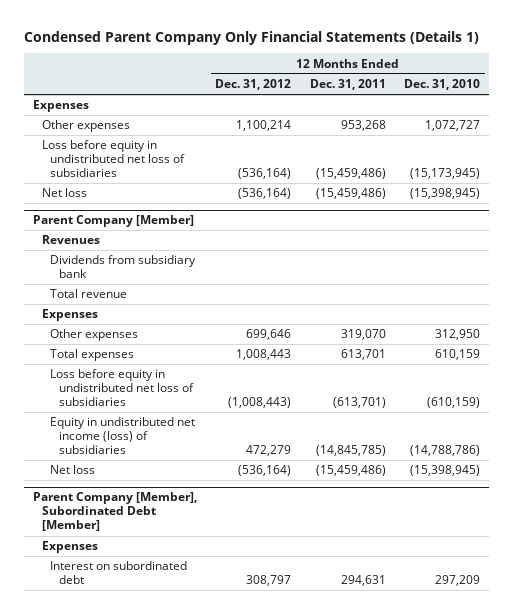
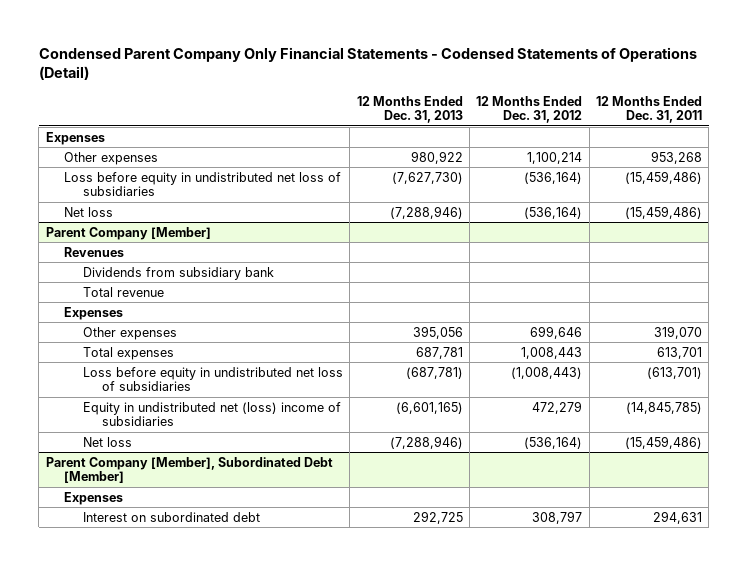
[23,30,479,45] Condensed Parent Company Only Financial Statements (Details 1) -> [38,46,697,81] Condensed Parent Company Only Financial Statements - Codensed Statements of Operations (Detail)
[403,78,480,90] Dec. 31, 2010 -> none
none -> [356,95,463,124] 12 Months Ended Dec. 31, 2013
[50,417,196,455] Equity in undistributed net income (loss) of subsidiaries -> [83,401,342,427] Equity in undistributed net (loss) income of subsidiaries

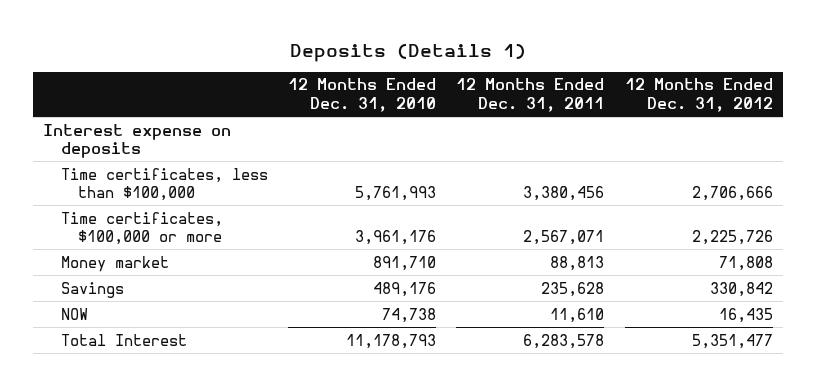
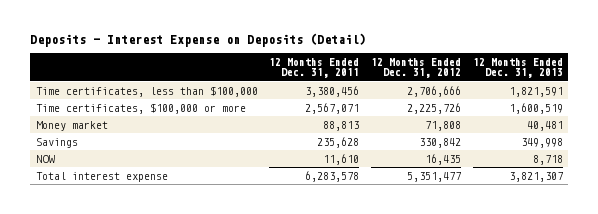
[289,42,526,62] Deposits (Details 1) -> [30,32,367,47] Deposits - Interest Expense on Deposits (Detail)
[288,78,437,113] 12 Months Ended Dec. 31, 2010 -> none
none -> [472,57,563,79] 12 Months Ended Dec. 31, 2013
[43,123,232,159] Interest expense on deposits -> none
[60,333,187,346] Total Interest -> [35,171,168,182] Total interest expense

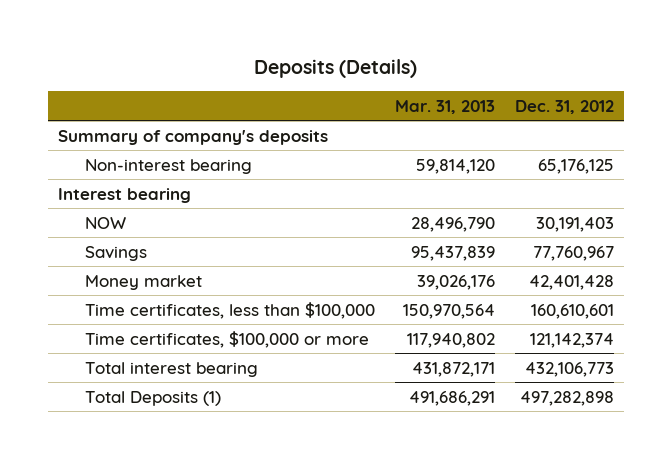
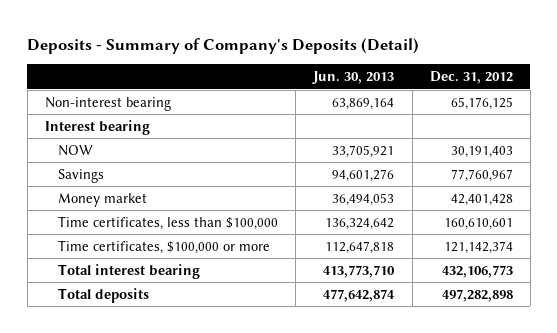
[253,59,417,79] Deposits (Details) -> [27,37,420,54] Deposits - Summary of Company's Deposits (Detail)
[394,99,495,114] Mar. 31, 2013 -> none
none -> [312,71,395,85] Jun. 30, 2013
[57,129,328,145] Summary of company's deposits -> none
[84,390,221,406] Total Deposits (1) -> [58,287,150,303] Total deposits

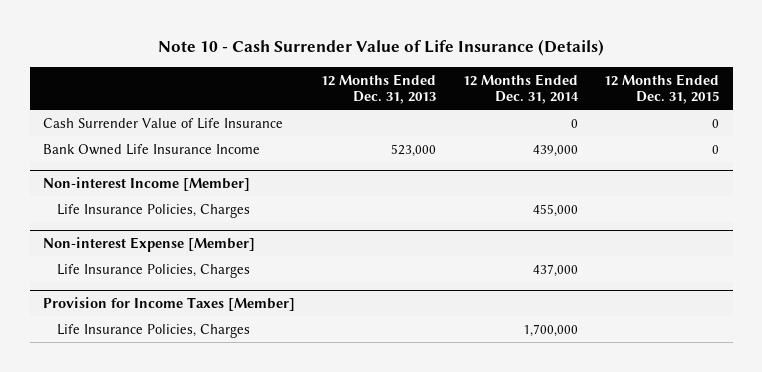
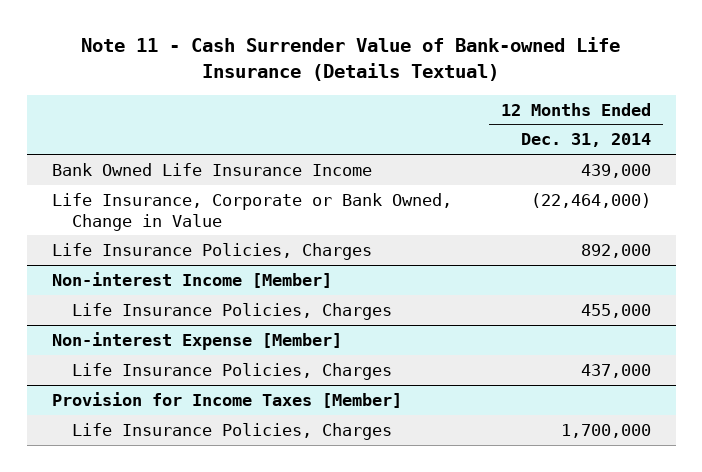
[158,39,605,57] Note 10 - Cash Surrender Value of Life Insurance (Details) -> [81,37,621,82] Note 11 - Cash Surrender Value of Bank-owned Life Insurance (Details Textual)
[321,73,437,105] 12 Months Ended Dec. 31, 2013 -> none
[604,73,720,105] 12 Months Ended Dec. 31, 2015 -> none
[43,117,284,129] Cash Surrender Value of Life Insurance -> none
none -> [51,192,452,231] Life Insurance, Corporate or Bank Owned, Change in Value
none -> [51,242,372,260] Life Insurance Policies, Charges

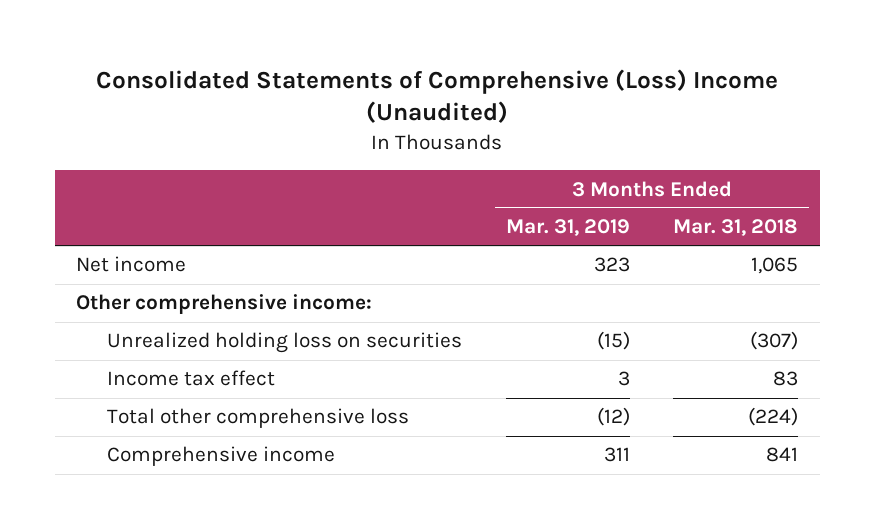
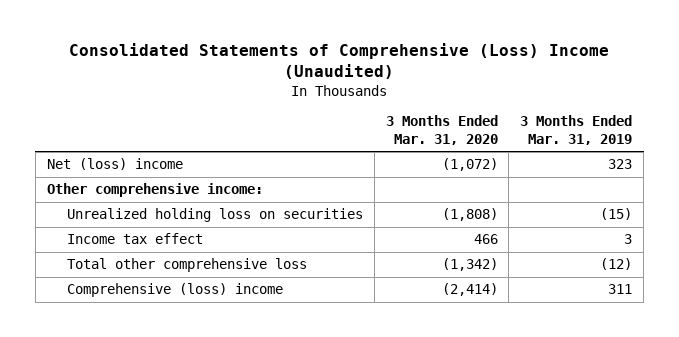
[673,219,799,237] Mar. 31, 2018 -> none
none -> [385,115,498,145] 3 Months Ended Mar. 31, 2020
[76,256,187,273] Net income -> [46,158,183,171] Net (loss) income
[106,446,335,467] Comprehensive income -> [67,283,284,298] Comprehensive (loss) income

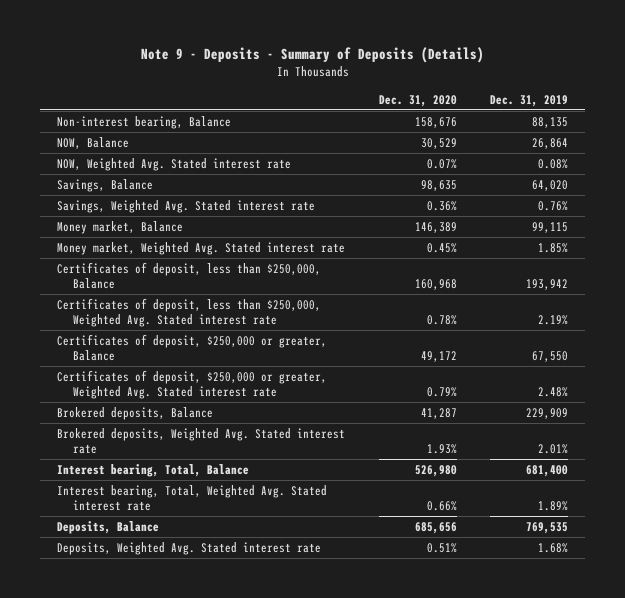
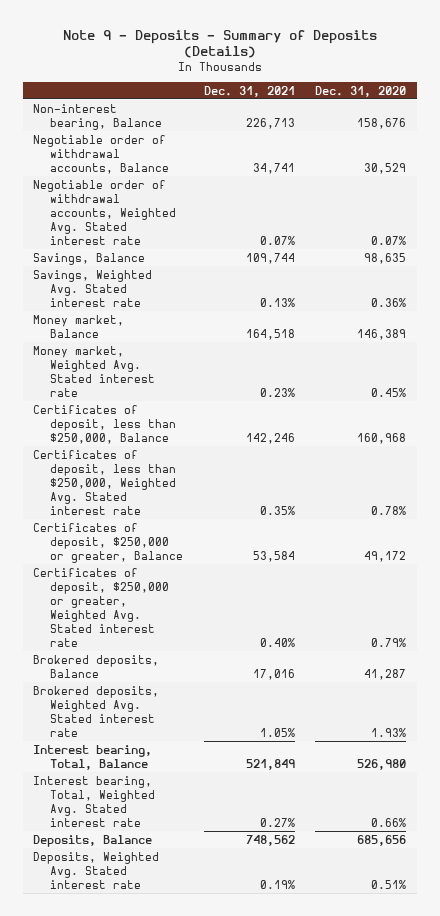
[490,94,569,107] Dec. 31, 2019 -> none
none -> [203,85,295,97] Dec. 31, 2021
[56,136,129,149] NOW, Balance -> [33,134,169,174] Negotiable order of withdrawal accounts, Balance
[56,157,291,171] NOW, Weighted Avg. Stated interest rate -> [33,179,176,245] Negotiable order of withdrawal accounts, Weighted Avg. Stated interest rate

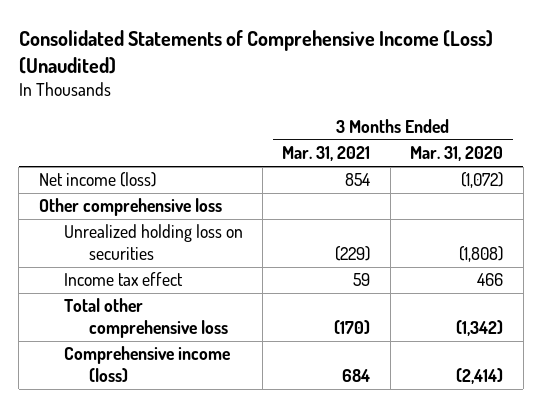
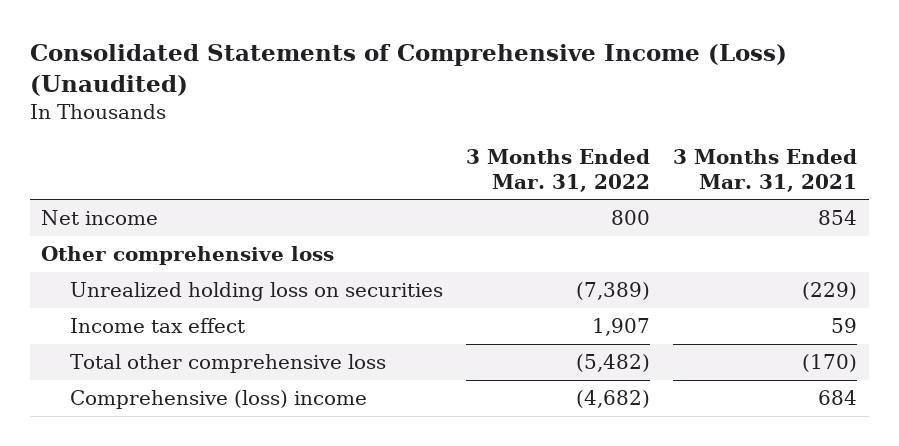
[410,146,504,162] Mar. 31, 2020 -> none
none -> [465,149,650,192] 3 Months Ended Mar. 31, 2022
[38,172,156,188] Net income (loss) -> [41,210,159,226] Net income
[63,346,230,383] Comprehensive income (loss) -> [69,390,367,410] Comprehensive (loss) income

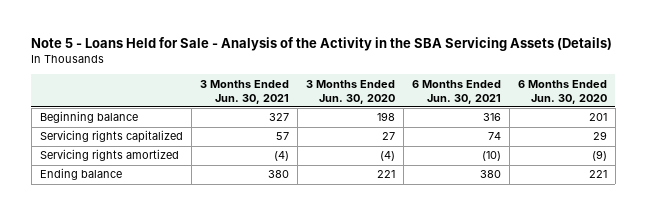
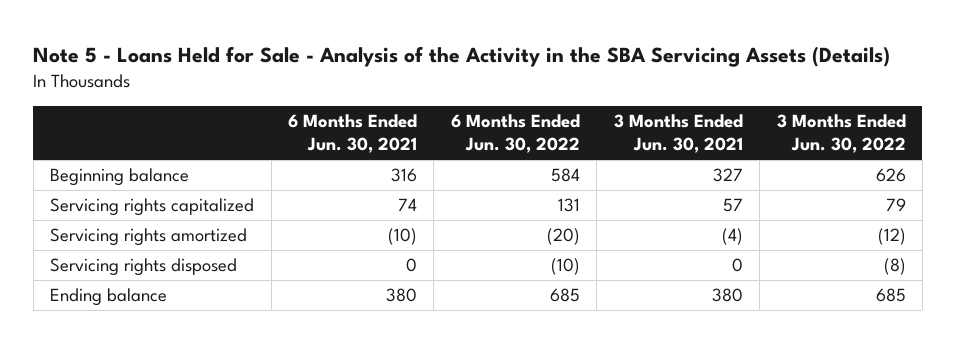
[305,79,395,104] 3 Months Ended Jun. 30, 2020 -> none
[517,79,607,104] 6 Months Ended Jun. 30, 2020 -> none
none -> [450,113,580,154] 6 Months Ended Jun. 30, 2022
none -> [776,113,906,154] 3 Months Ended Jun. 30, 2022
none -> [50,258,238,277] Servicing rights disposed

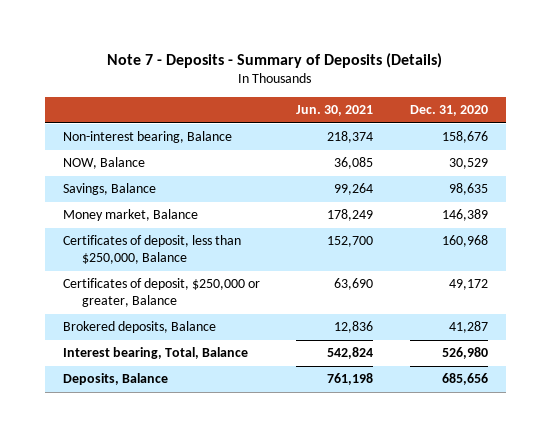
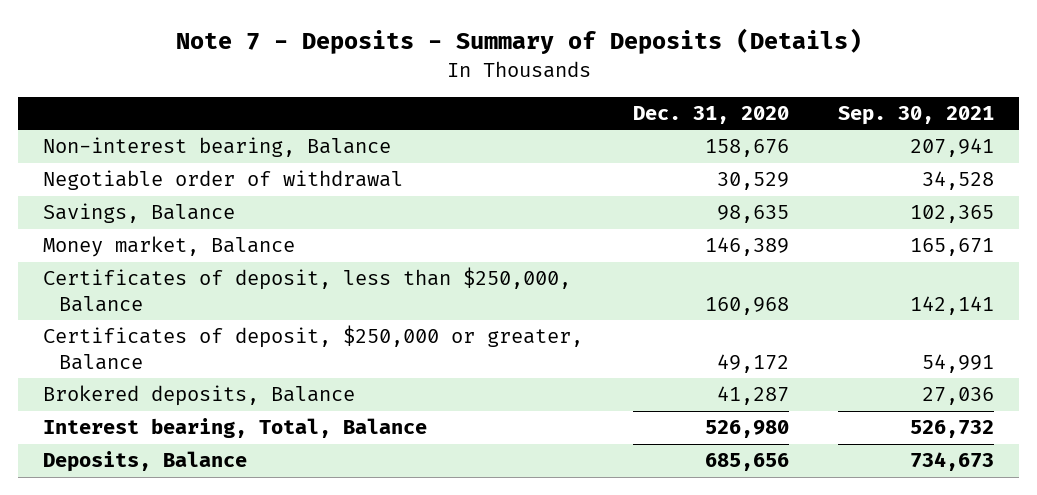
[296,105,374,117] Jun. 30, 2021 -> none
none -> [838,106,995,126] Sep. 30, 2021
[62,157,145,170] NOW, Balance -> [42,170,403,191] Negotiable order of withdrawal

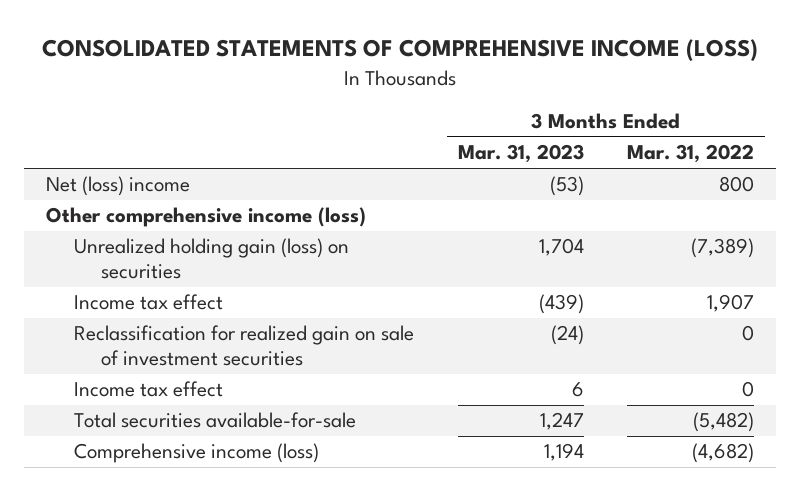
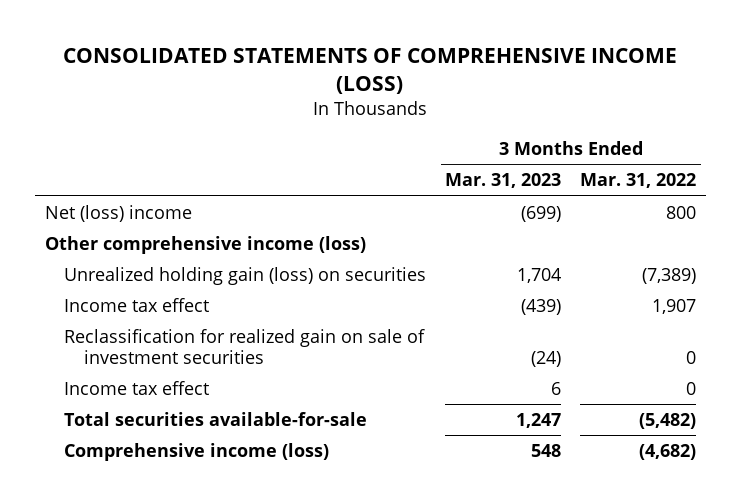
[549,176,584,197] (53) -> [521,205,562,222] (699)
[543,443,584,462] 1,194 -> [531,443,562,457] 548

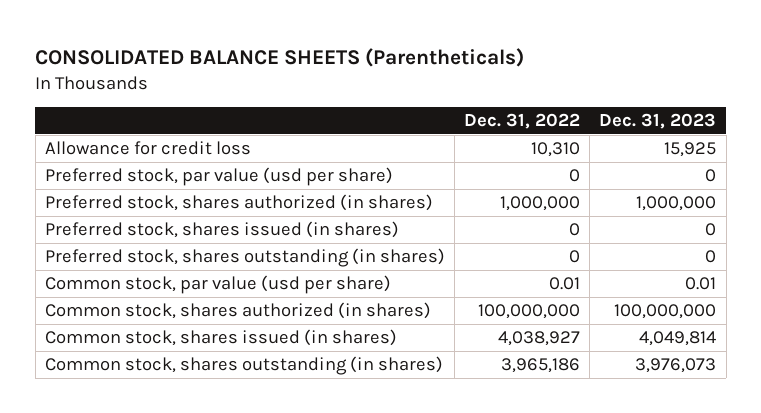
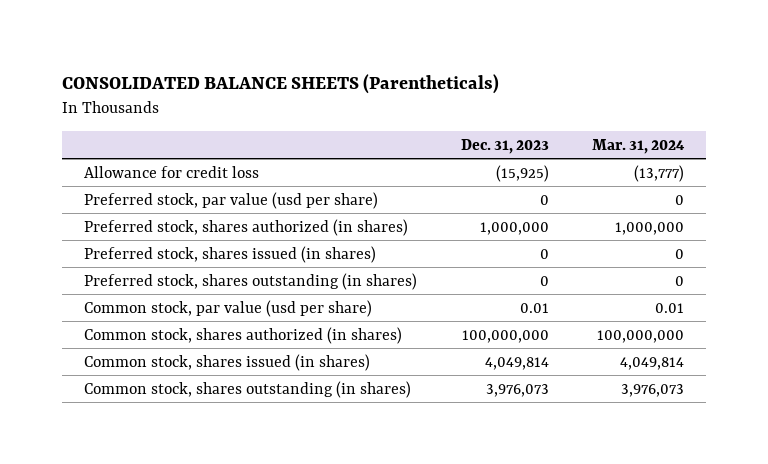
[464,113,581,130] Dec. 31, 2022 -> none
none -> [592,138,686,154] Mar. 31, 2024
[664,142,717,158] 15,925 -> [495,164,549,182] (15,925)

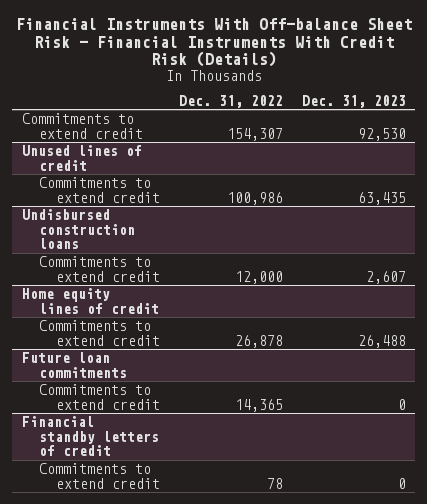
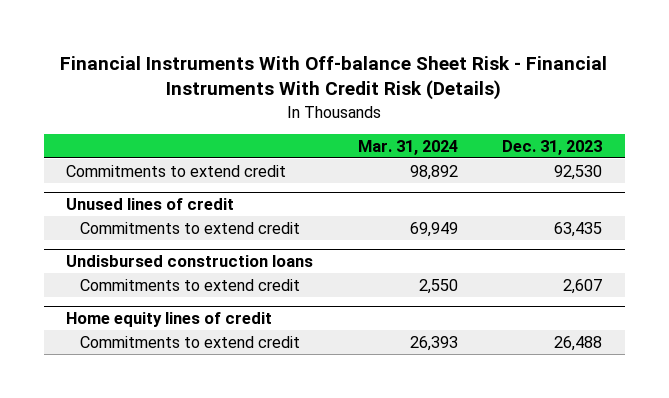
[178,94,283,108] Dec. 31, 2022 -> none
none -> [357,139,458,155] Mar. 31, 2024
[21,351,127,378] Future loan commitments -> none
[38,383,160,410] Commitments to extend credit -> none
[21,415,159,457] Financial standby letters of credit -> none
[38,462,160,489] Commitments to extend credit -> none

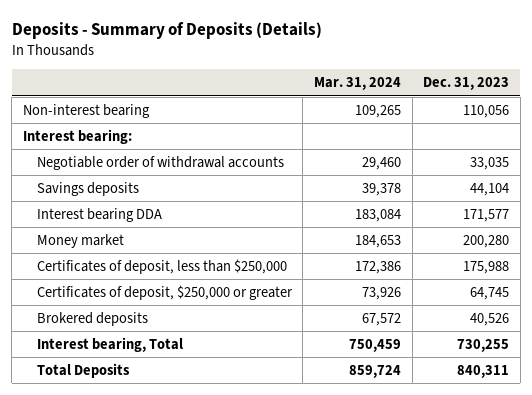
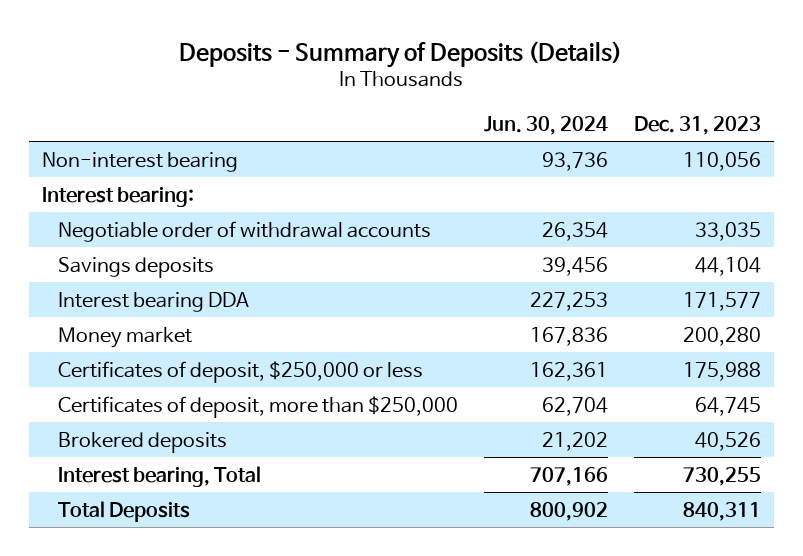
[313,77,401,91] Mar. 31, 2024 -> none
none -> [484,115,609,135] Jun. 30, 2024
[36,258,287,274] Certificates of deposit, less than $250,000 -> [58,360,424,383] Certificates of deposit, $250,000 or less
[36,284,293,300] Certificates of deposit, $250,000 or greater -> [58,395,459,418] Certificates of deposit, more than $250,000

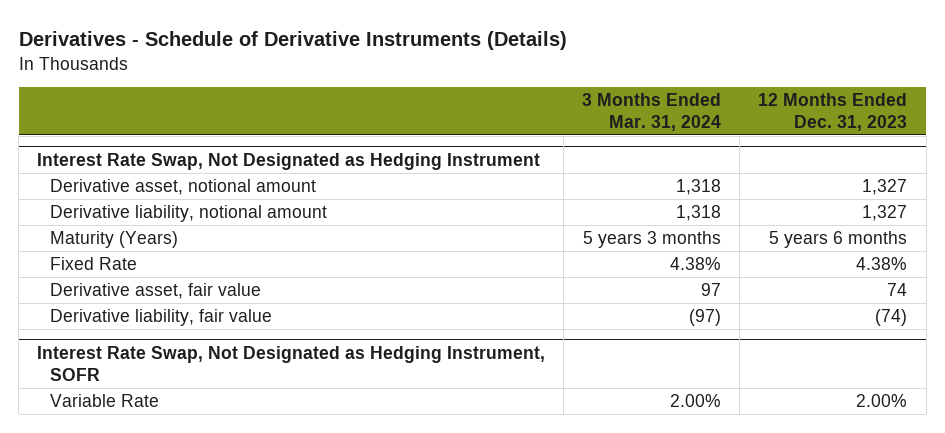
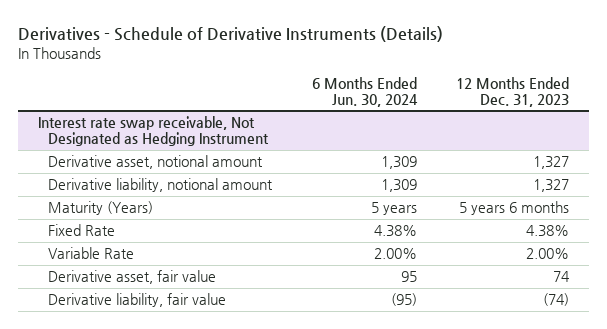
[582,93,722,132] 3 Months Ended Mar. 31, 2024 -> none
none -> [311,76,418,107] 6 Months Ended Jun. 30, 2024
[37,152,541,170] Interest Rate Swap, Not Designated as Hedging Instrument -> [37,116,269,147] Interest rate swap receivable, Not Designated as Hedging Instrument
none -> [47,247,134,260] Variable Rate
[37,345,546,381] Interest Rate Swap, Not Designated as Hedging Instrument, SOFR -> none
[50,394,160,408] Variable Rate -> none

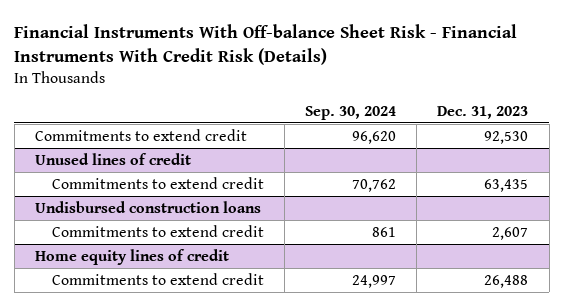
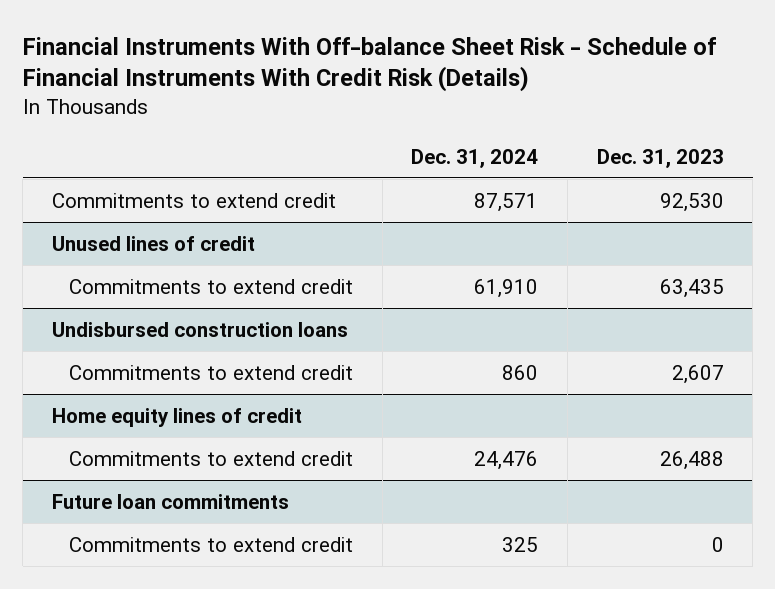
[14,24,518,66] Financial Instruments With Off-balance Sheet Risk - Financial Instruments With Credit Risk (Details) -> [22,36,716,93] Financial Instruments With Off-balance Sheet Risk - Schedule of Financial Instruments With Credit Risk (Details)
[305,105,397,120] Sep. 30, 2024 -> none
none -> [411,148,539,168] Dec. 31, 2024
none -> [51,493,289,509] Future loan commitments
none -> [69,536,354,552] Commitments to extend credit

